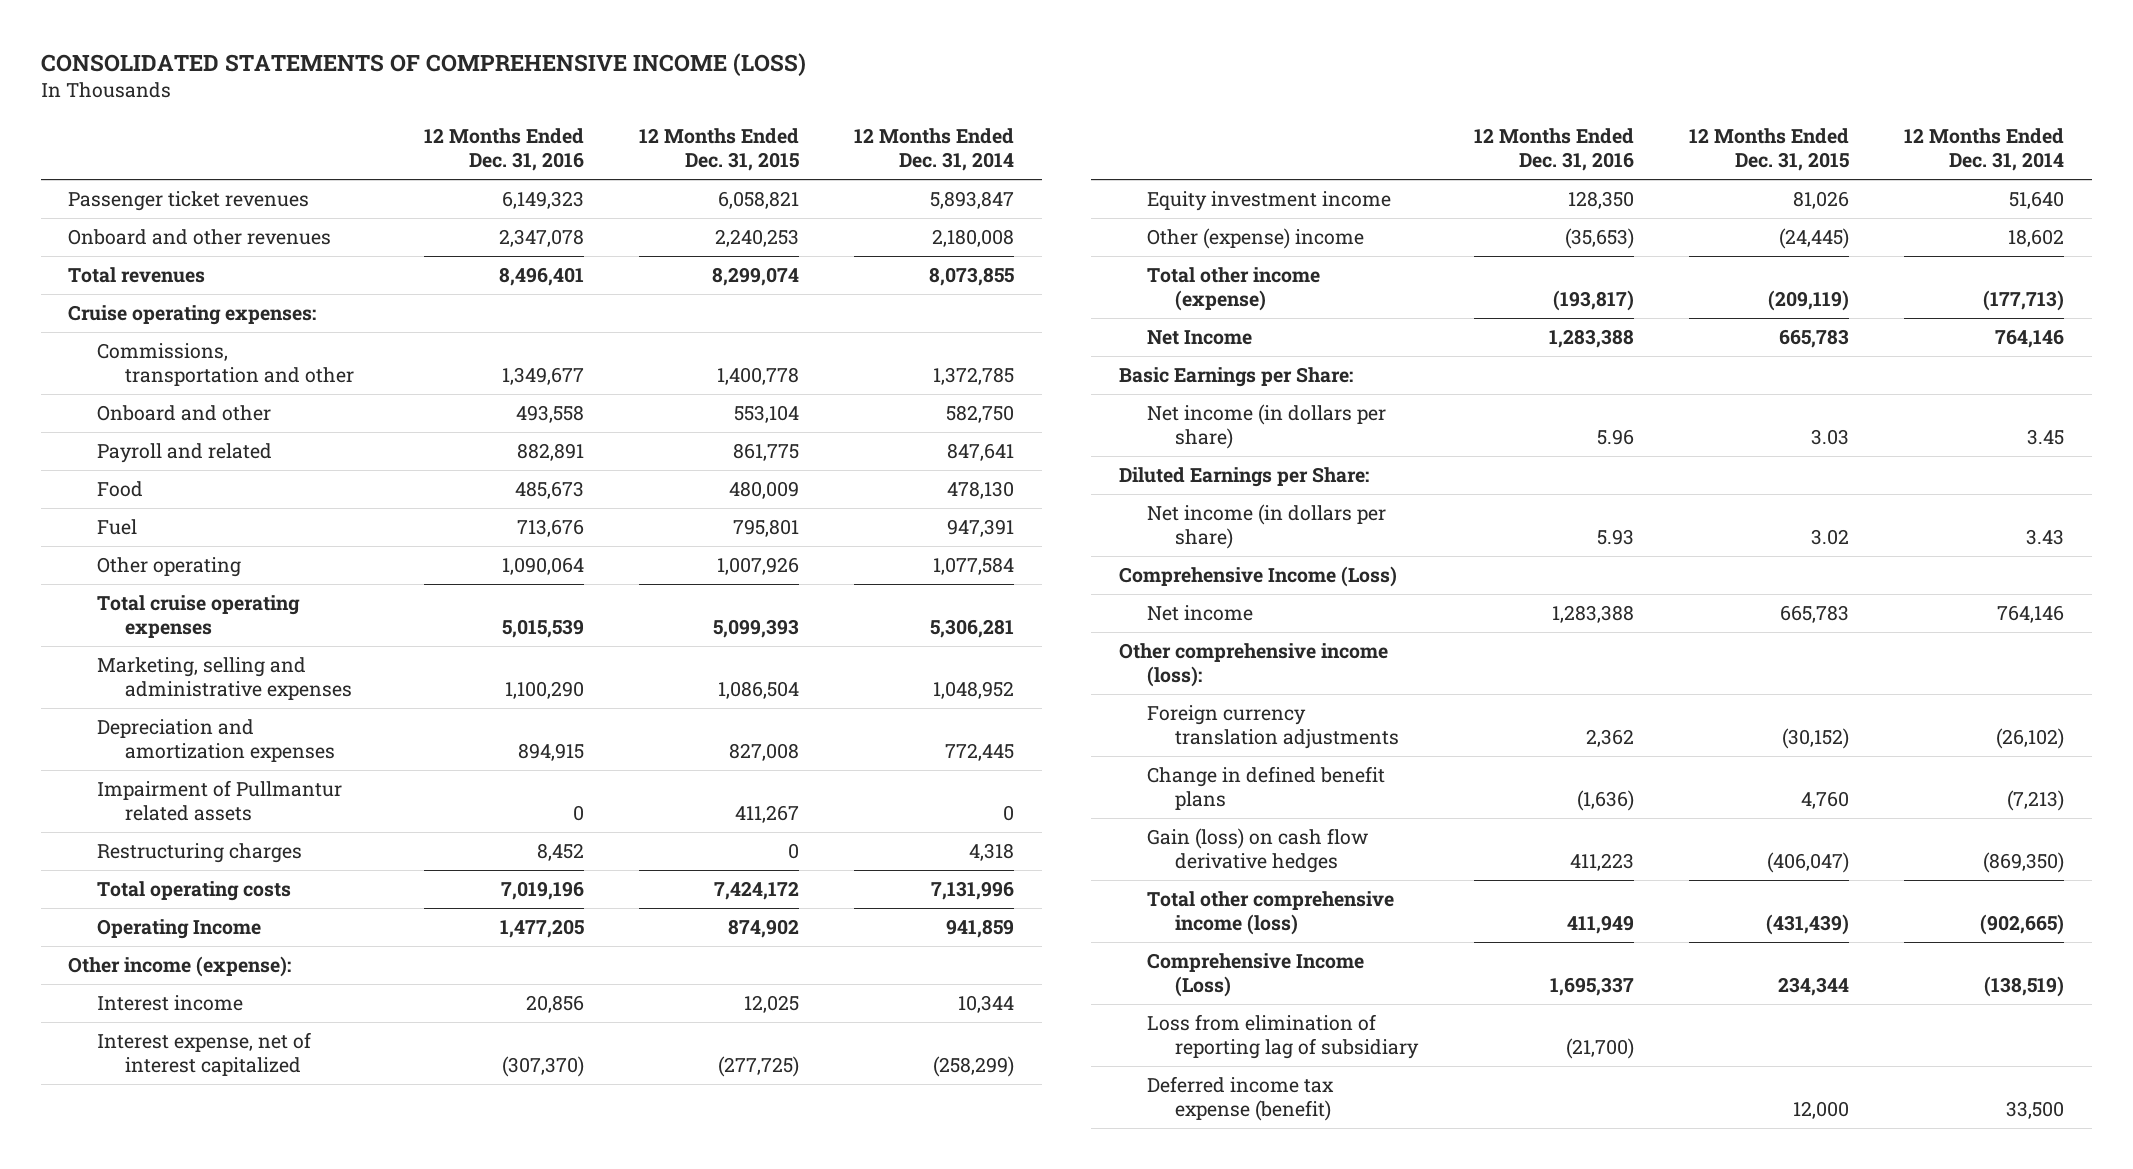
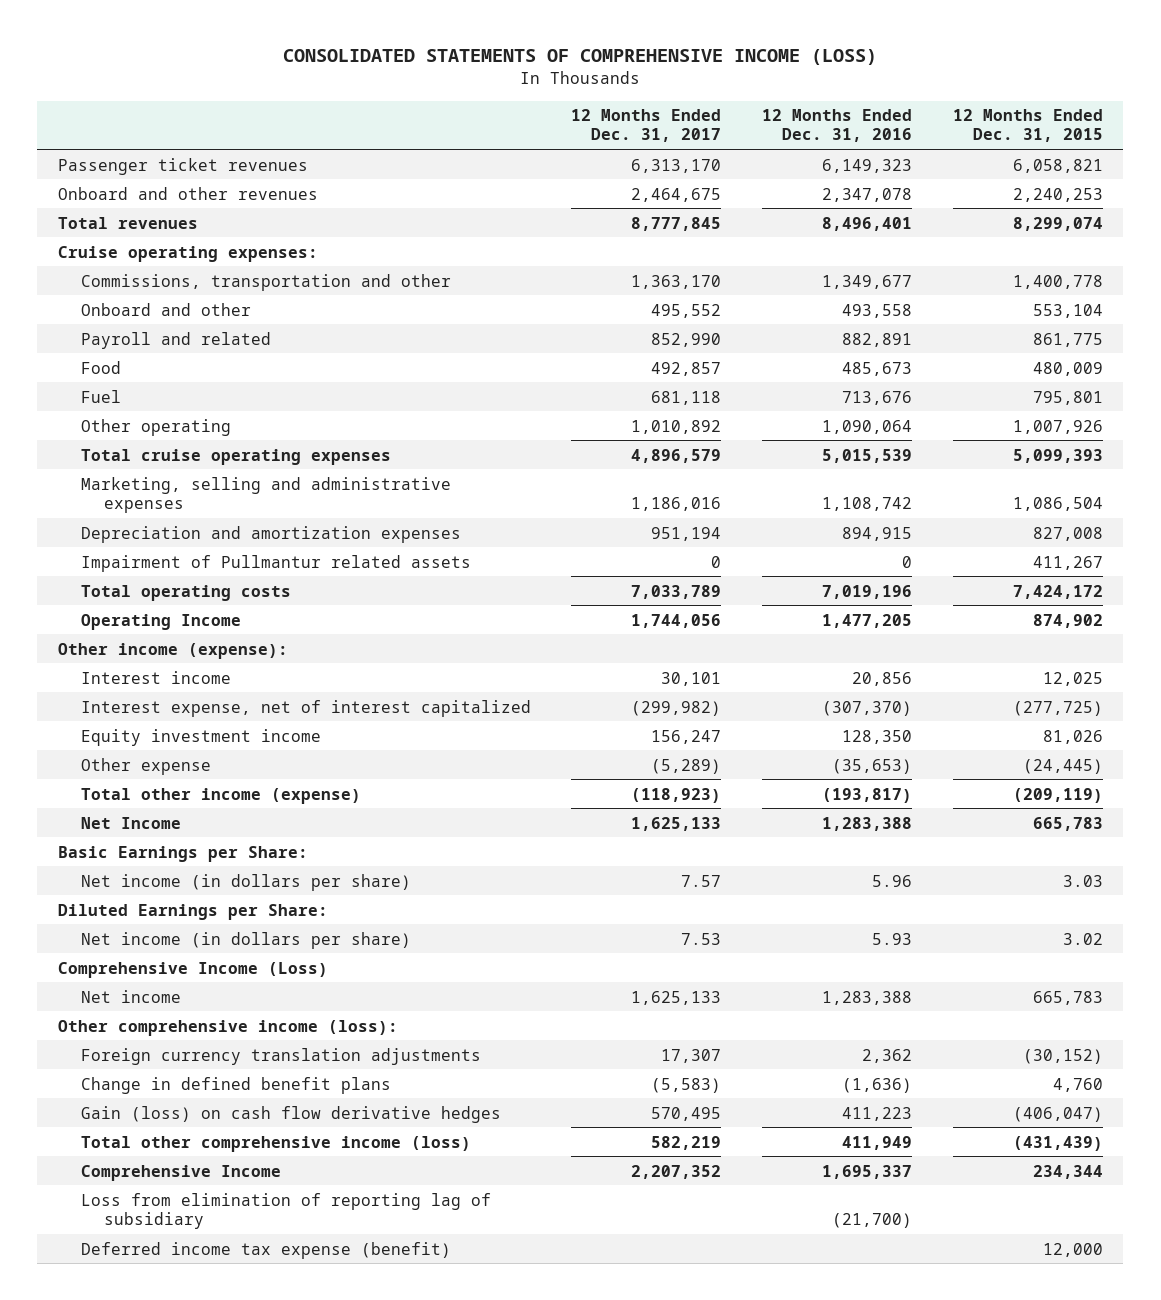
[854,128,1015,172] 12 Months Ended Dec. 31, 2014 -> none
none -> [571,109,722,143] 12 Months Ended Dec. 31, 2017
[504,681,584,700] 1,100,290 -> [822,496,913,511] 1,108,742
[96,843,302,864] Restructuring charges -> none
[1146,228,1364,250] Other (expense) income -> [80,757,211,775] Other expense
[1146,953,1364,998] Comprehensive Income (Loss) -> [80,1164,281,1181] Comprehensive Income

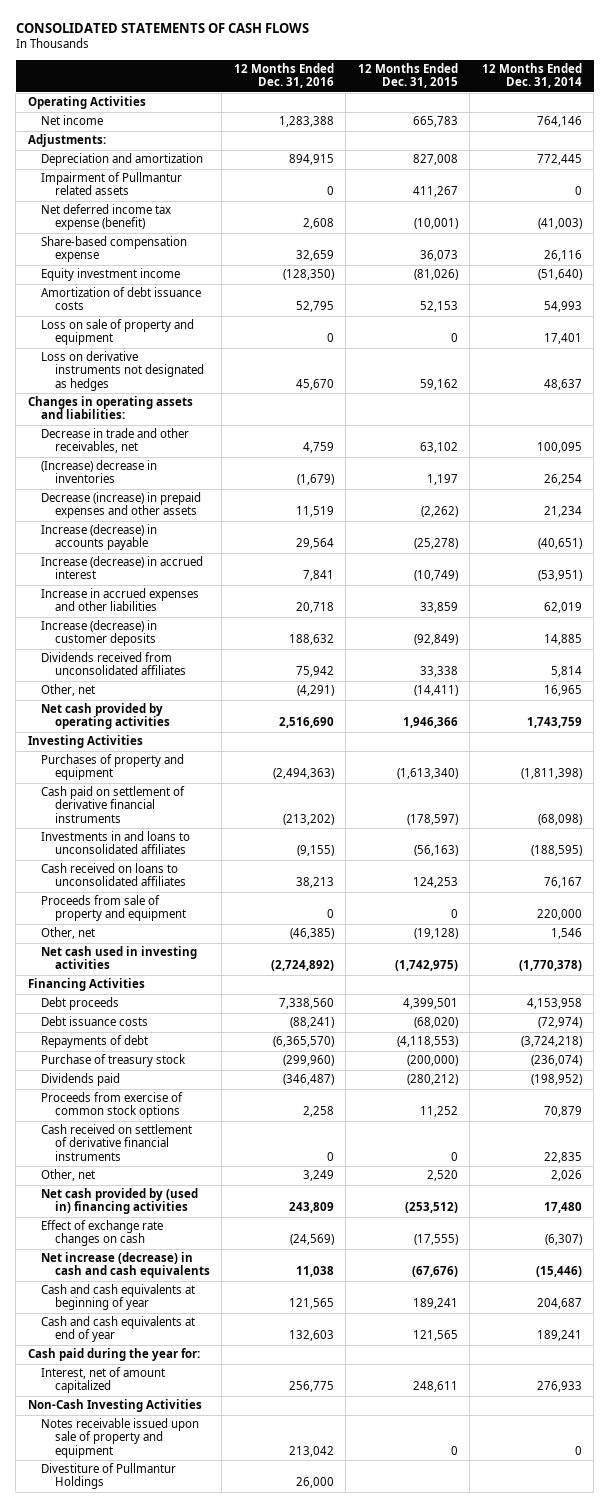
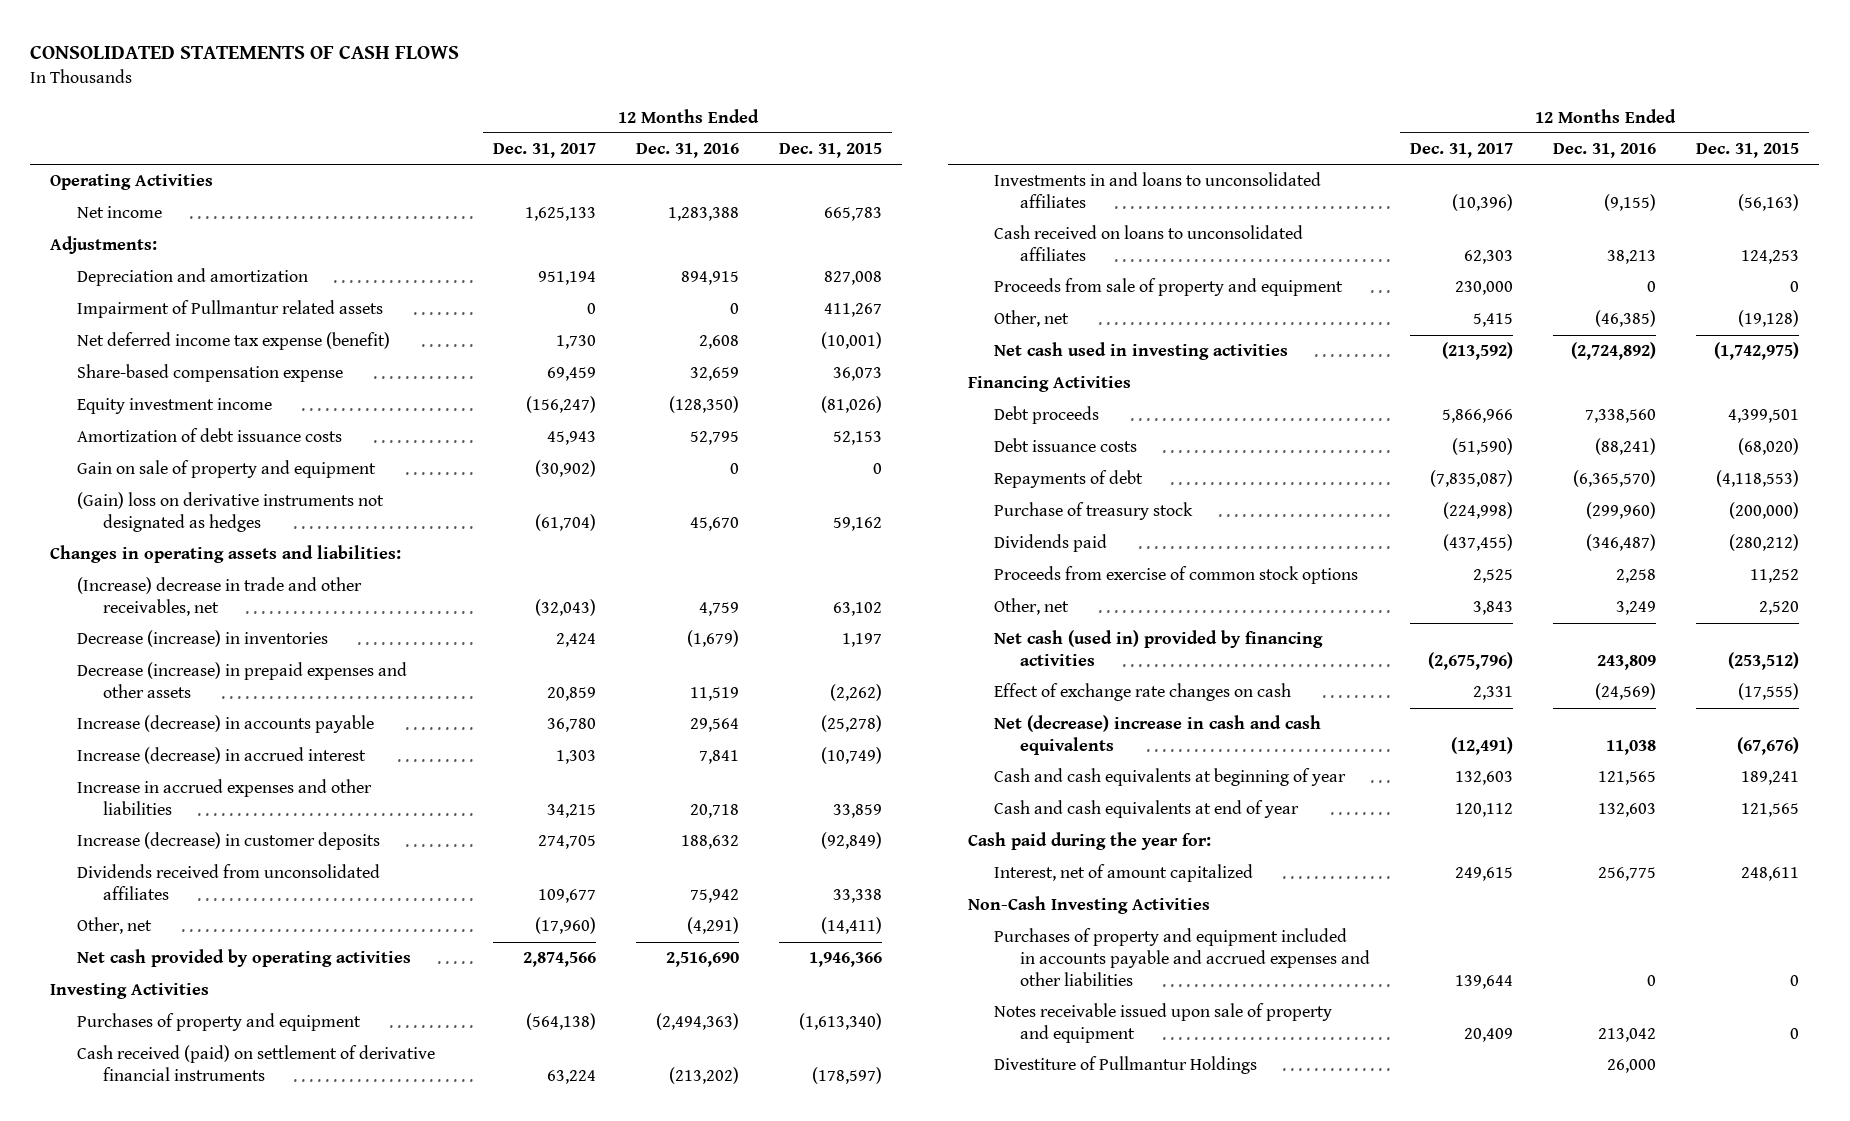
[481,63,582,89] 12 Months Ended Dec. 31, 2014 -> none
none -> [493,143,597,159] Dec. 31, 2017
[41,319,195,346] Loss on sale of property and equipment -> [76,460,376,479] Gain on sale of property and equipment
[41,351,204,391] Loss on derivative instruments not designated as hedges -> [76,492,384,533] (Gain) loss on derivative instruments not designated as hedges
[41,428,190,454] Decrease in trade and other receivables, net -> [76,577,362,617] (Increase) decrease in trade and other receivables, net
[41,460,158,484] (Increase) decrease in inventories -> [76,630,328,648] Decrease (increase) in inventories
[41,786,186,823] Cash paid on settlement of derivative financial instruments -> [76,1045,435,1082] Cash received (paid) on settlement of derivative financial instruments
[41,1124,193,1161] Cash received on settlement of derivative financial instruments -> none
[41,1188,199,1215] Net cash provided by (used in) financing activities -> [993,630,1323,667] Net cash (used in) provided by financing activities
[41,1252,210,1279] Net increase (decrease) in cash and cash equivalents -> [993,715,1321,756] Net (decrease) increase in cash and cash equivalents
none -> [993,928,1371,986] Purchases of property and equipment included in accounts payable and accrued expenses and other liabilities

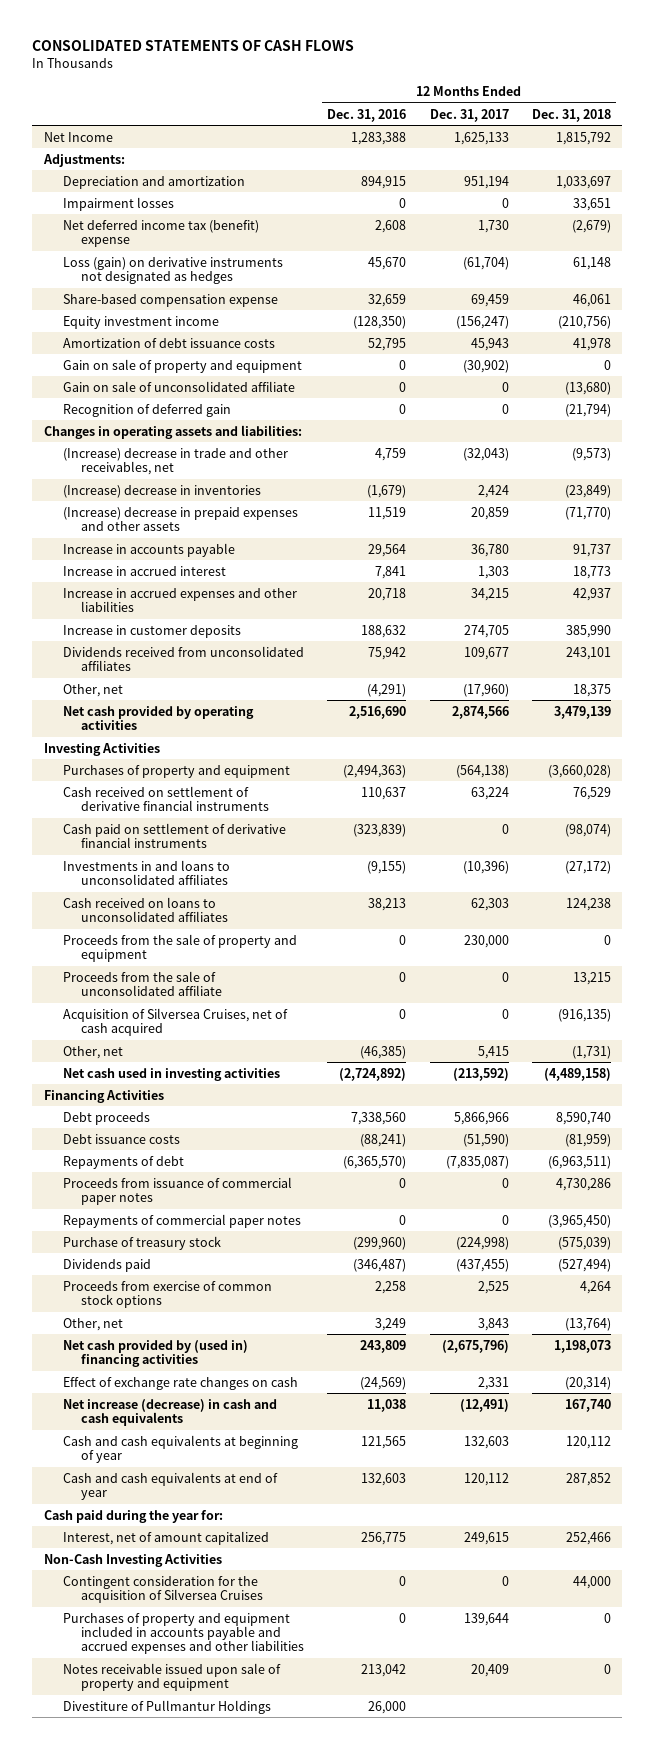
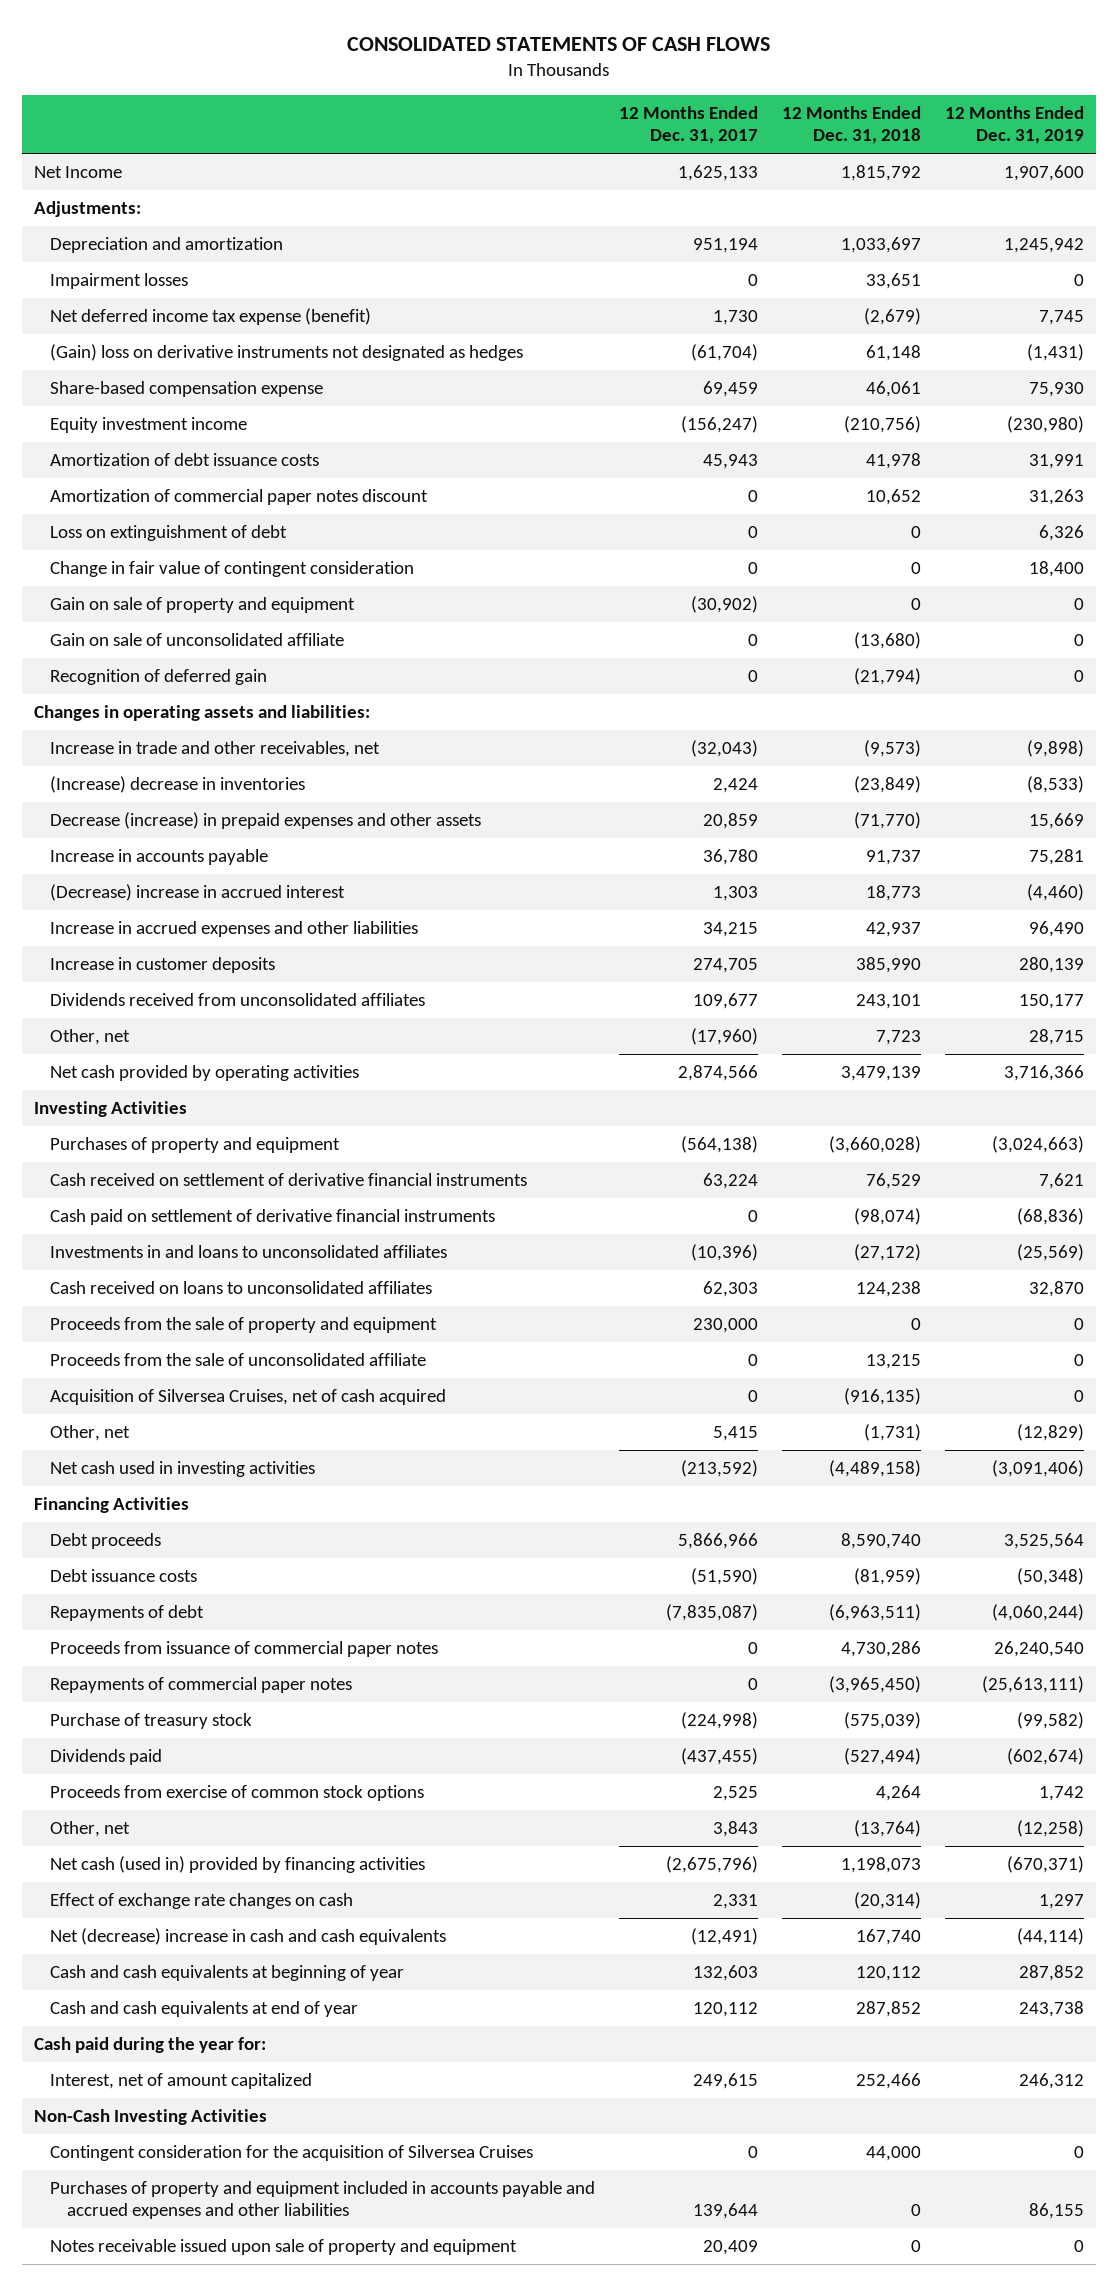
[327,108,407,122] Dec. 31, 2016 -> none
none -> [945,106,1085,145] 12 Months Ended Dec. 31, 2019
[62,219,259,247] Net deferred income tax (benefit) expense -> [50,307,372,325] Net deferred income tax expense (benefit)
[62,256,283,284] Loss (gain) on derivative instruments not designated as hedges -> [50,343,524,361] (Gain) loss on derivative instruments not designated as hedges
none -> [50,488,429,505] Amortization of commercial paper notes discount
none -> [50,524,288,541] Loss on extinguishment of debt
none -> [50,560,415,577] Change in fair value of contingent consideration
[62,447,288,475] (Increase) decrease in trade and other receivables, net -> [50,740,381,757] Increase in trade and other receivables, net
[62,506,298,531] (Increase) decrease in prepaid expenses and other assets -> [50,811,482,829] Decrease (increase) in prepaid expenses and other assets
[62,565,226,576] Increase in accrued interest -> [50,883,346,901] (Decrease) increase in accrued interest
[572,683,611,697] 18,375 -> [876,1029,922,1045] 7,723
[62,1339,248,1367] Net cash provided by (used in) financing activities -> [50,1855,426,1873] Net cash (used in) provided by financing activities
[62,1398,277,1426] Net increase (decrease) in cash and cash equivalents -> [50,1927,447,1945] Net (decrease) increase in cash and cash equivalents
[62,1699,271,1714] Divestiture of Pullmantur Holdings -> none

